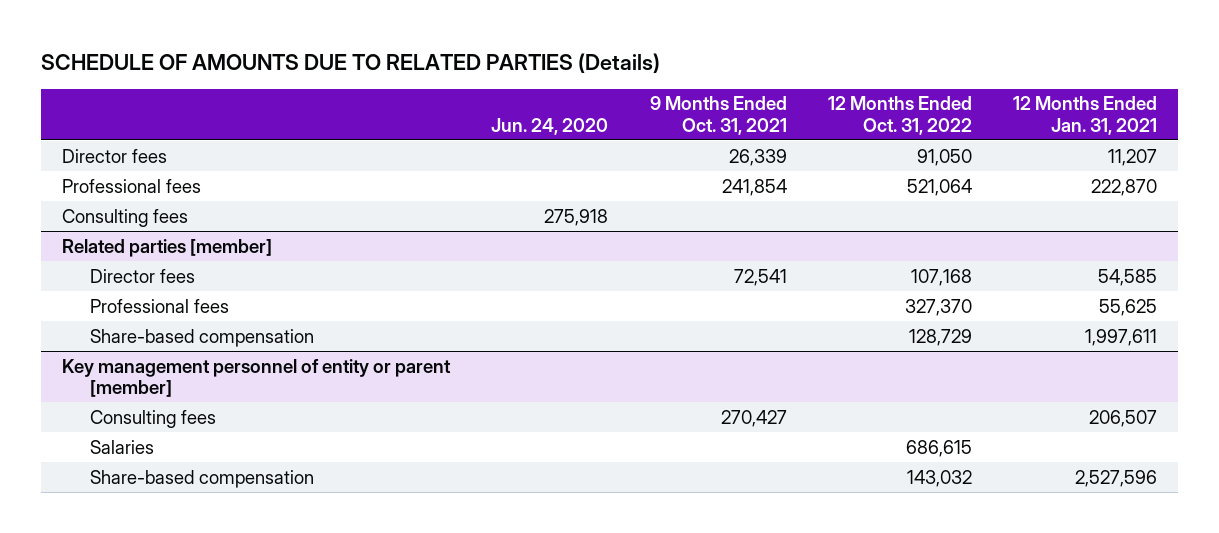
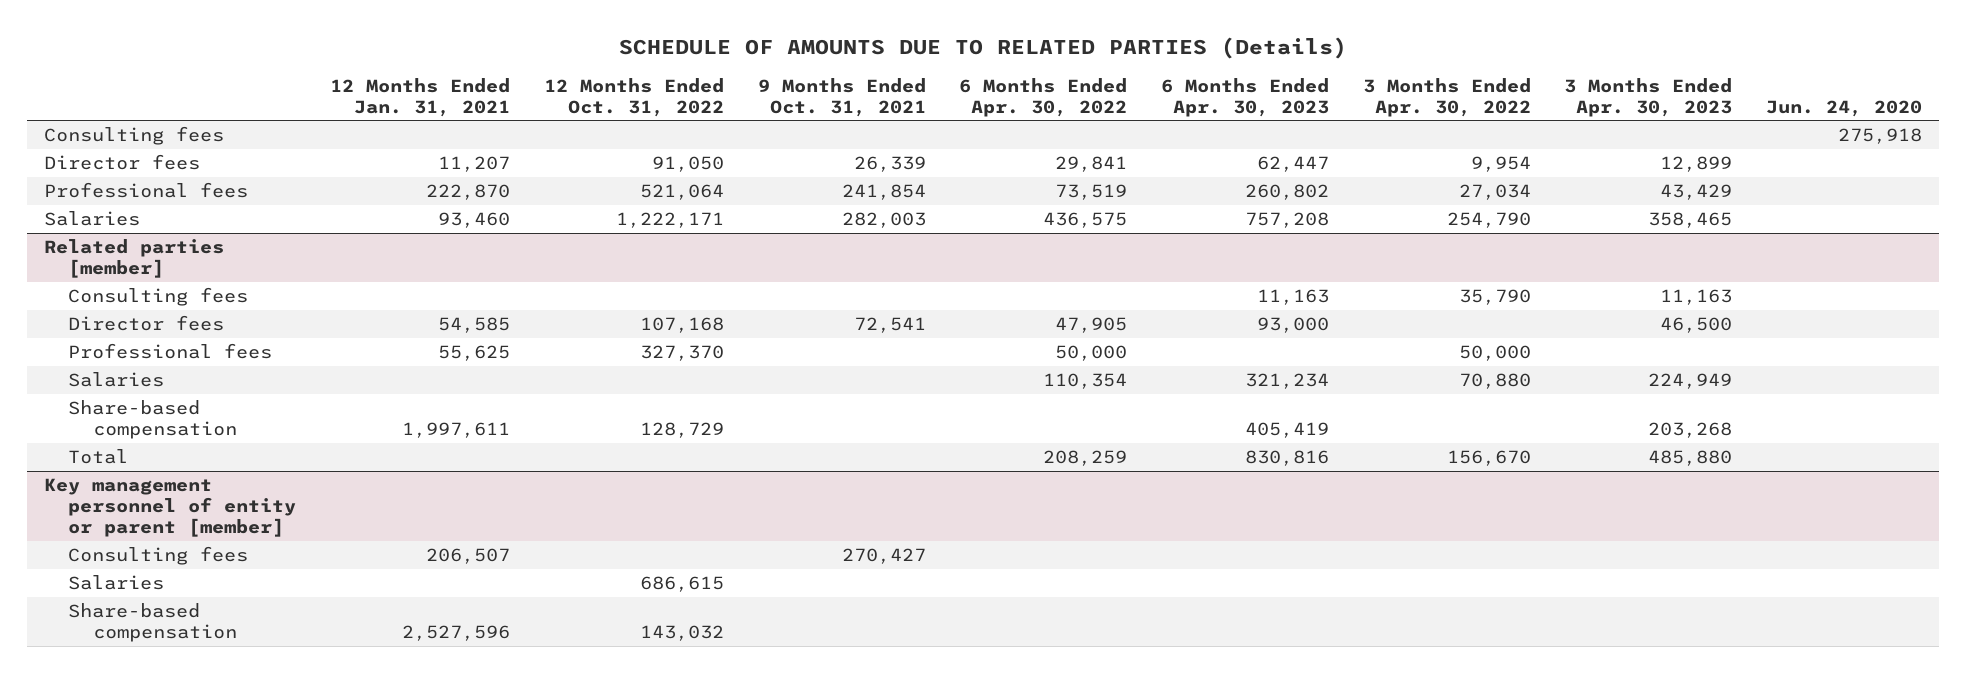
none -> [959,77,1128,117] 6 Months Ended Apr. 30, 2022
none -> [1160,77,1329,117] 6 Months Ended Apr. 30, 2023
none -> [1362,77,1531,117] 3 Months Ended Apr. 30, 2022
none -> [1564,77,1733,117] 3 Months Ended Apr. 30, 2023
[62,208,189,227] Consulting fees -> [44,125,225,145] Consulting fees
none -> [44,210,141,226] Salaries
none -> [68,286,249,306] Consulting fees
none -> [68,371,165,387] Salaries
none -> [68,448,129,464] Total

